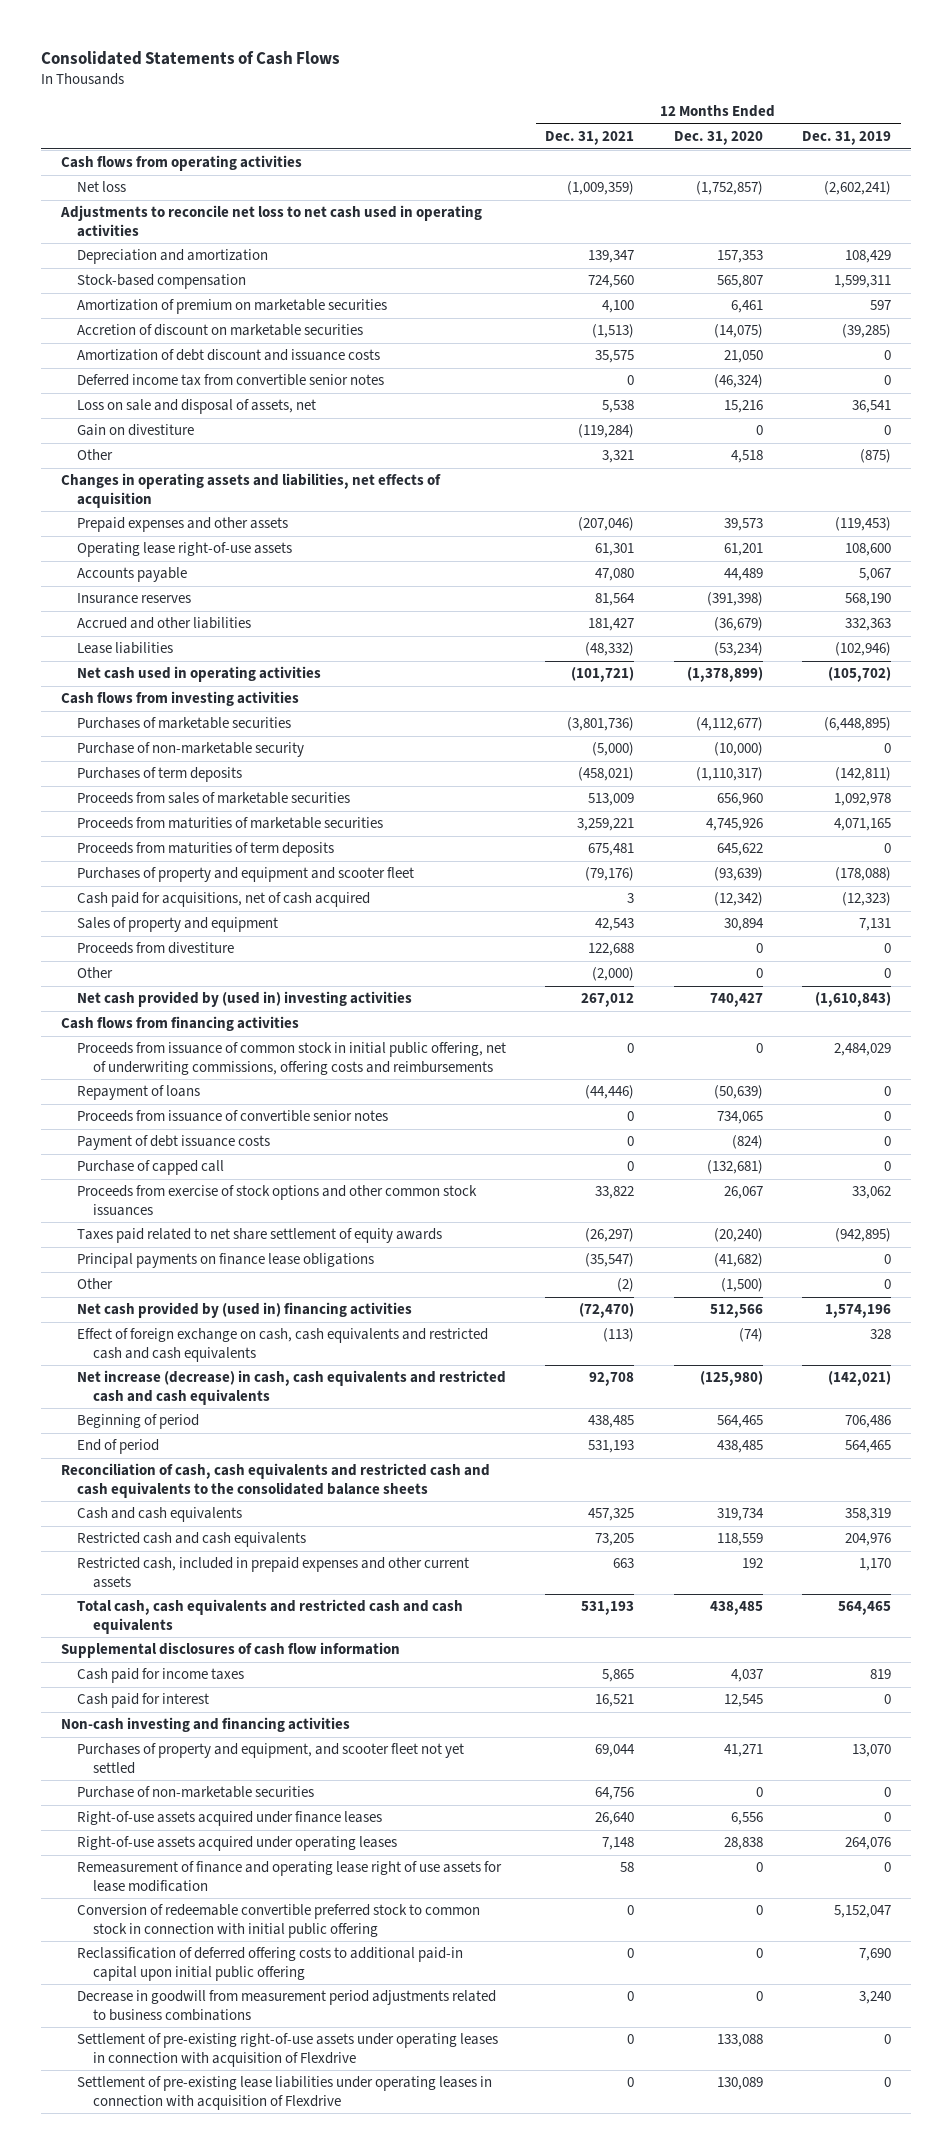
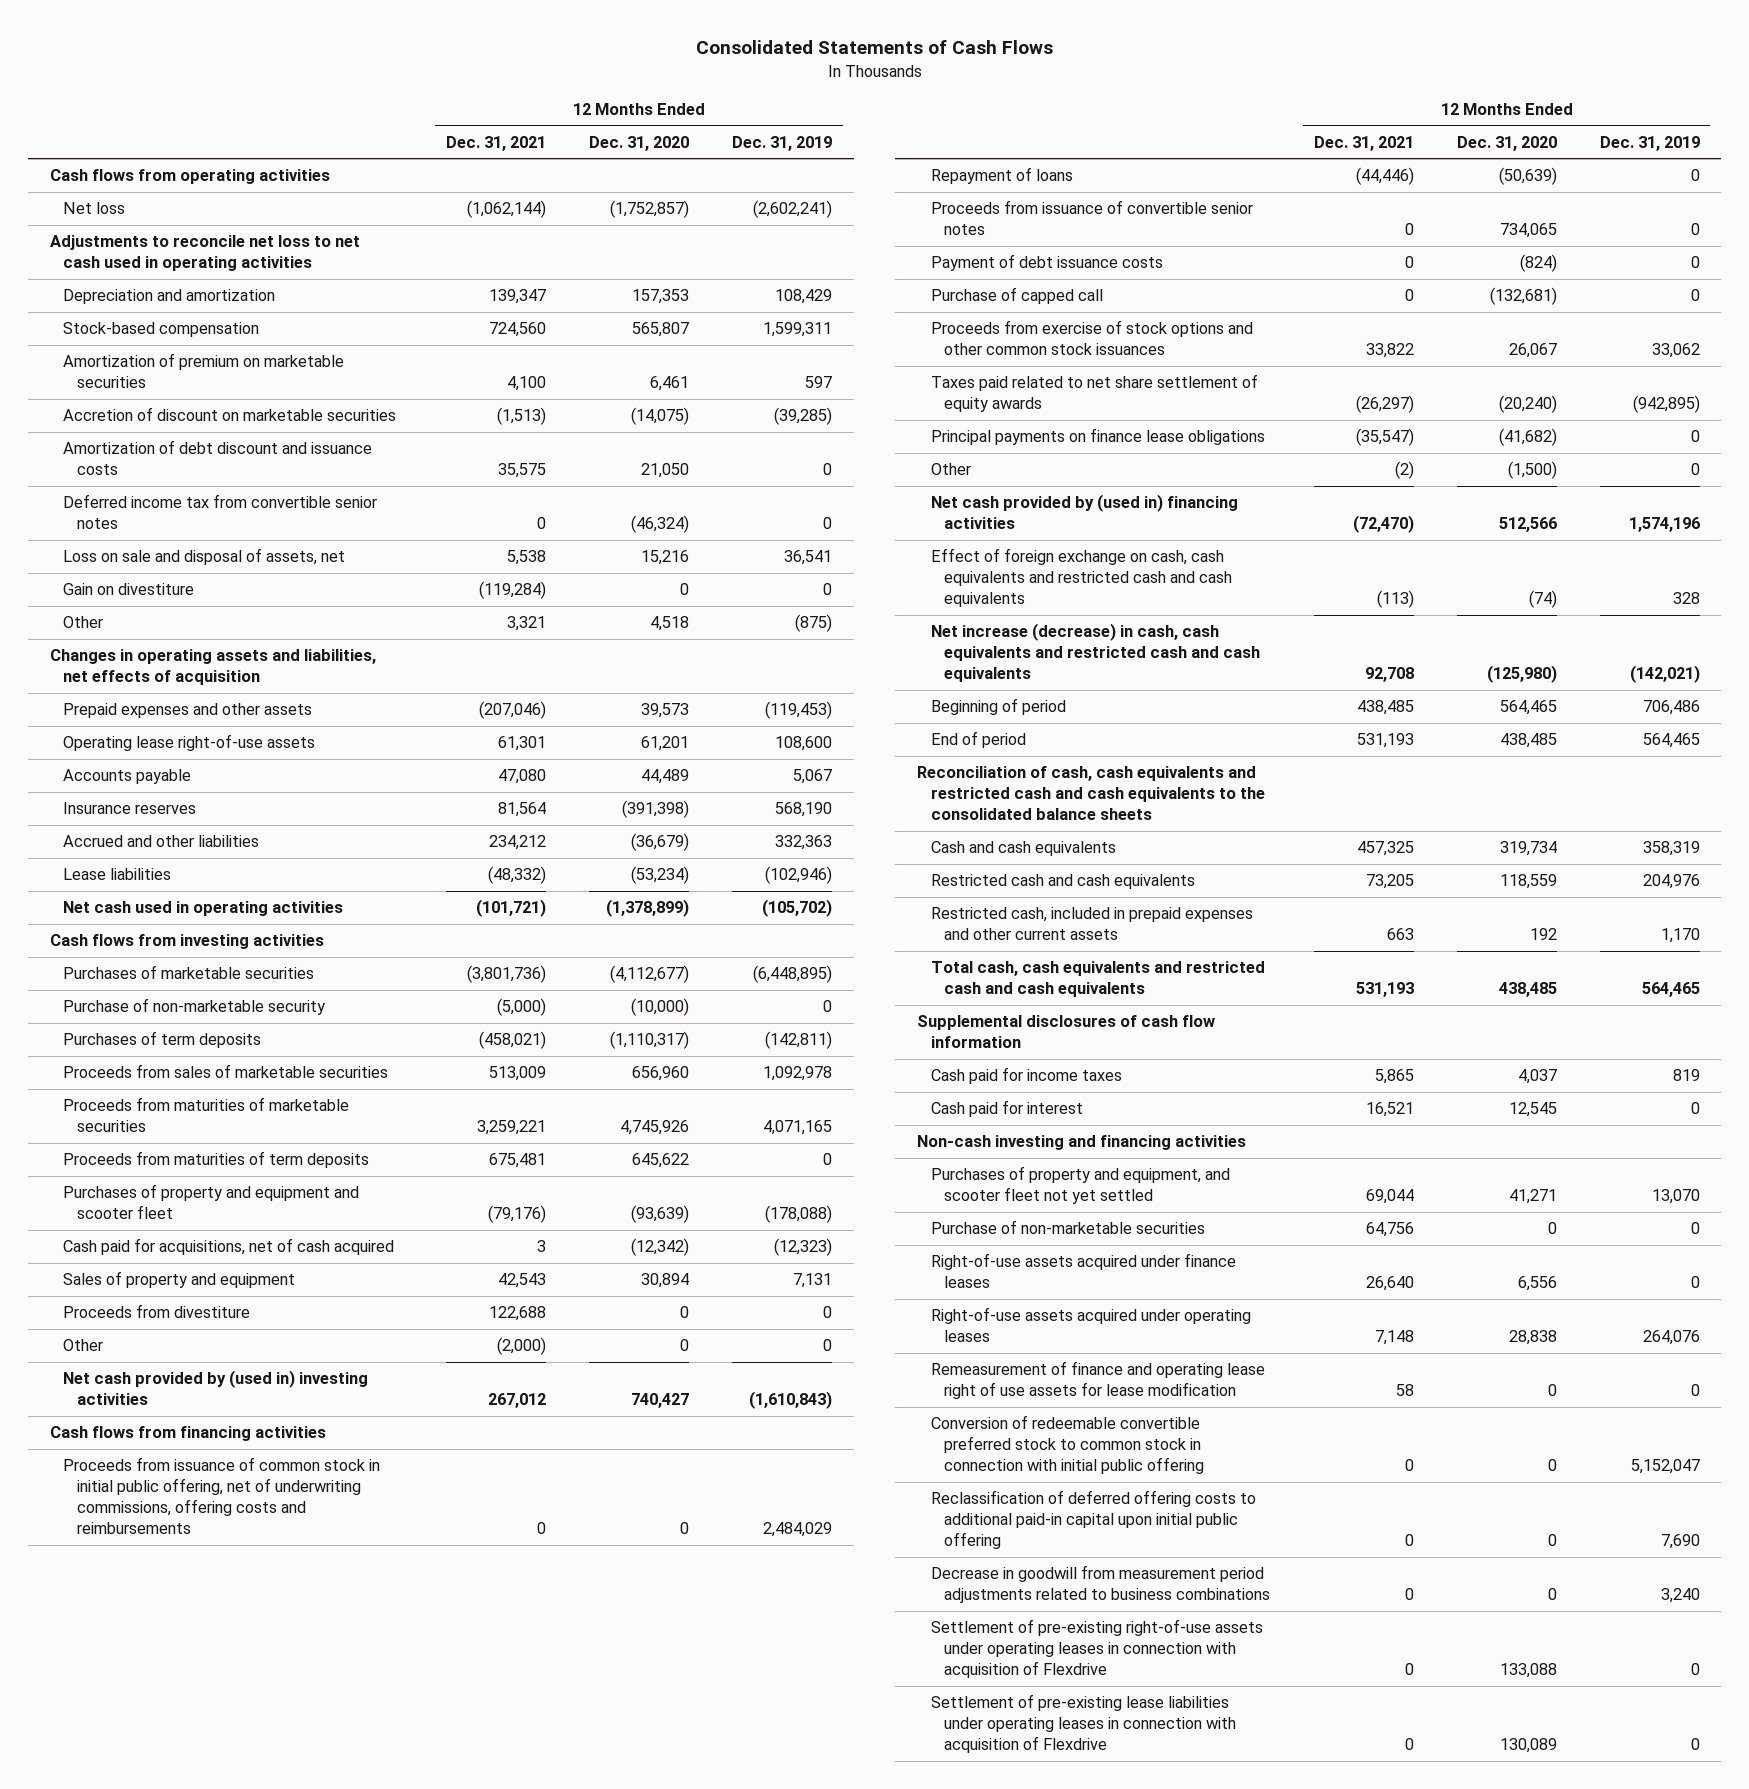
[567,181,635,196] (1,009,359) -> [467,200,547,219] (1,062,144)
[588,618,635,632] 181,427 -> [489,835,547,851] 234,212

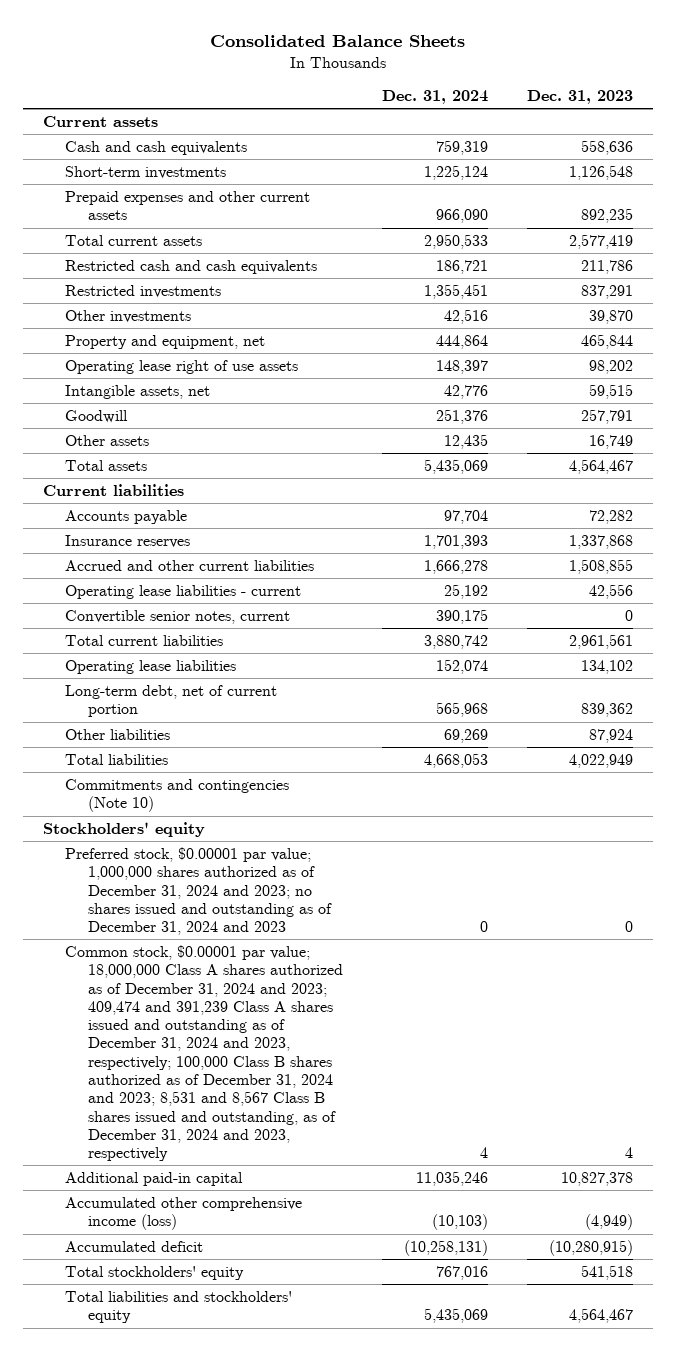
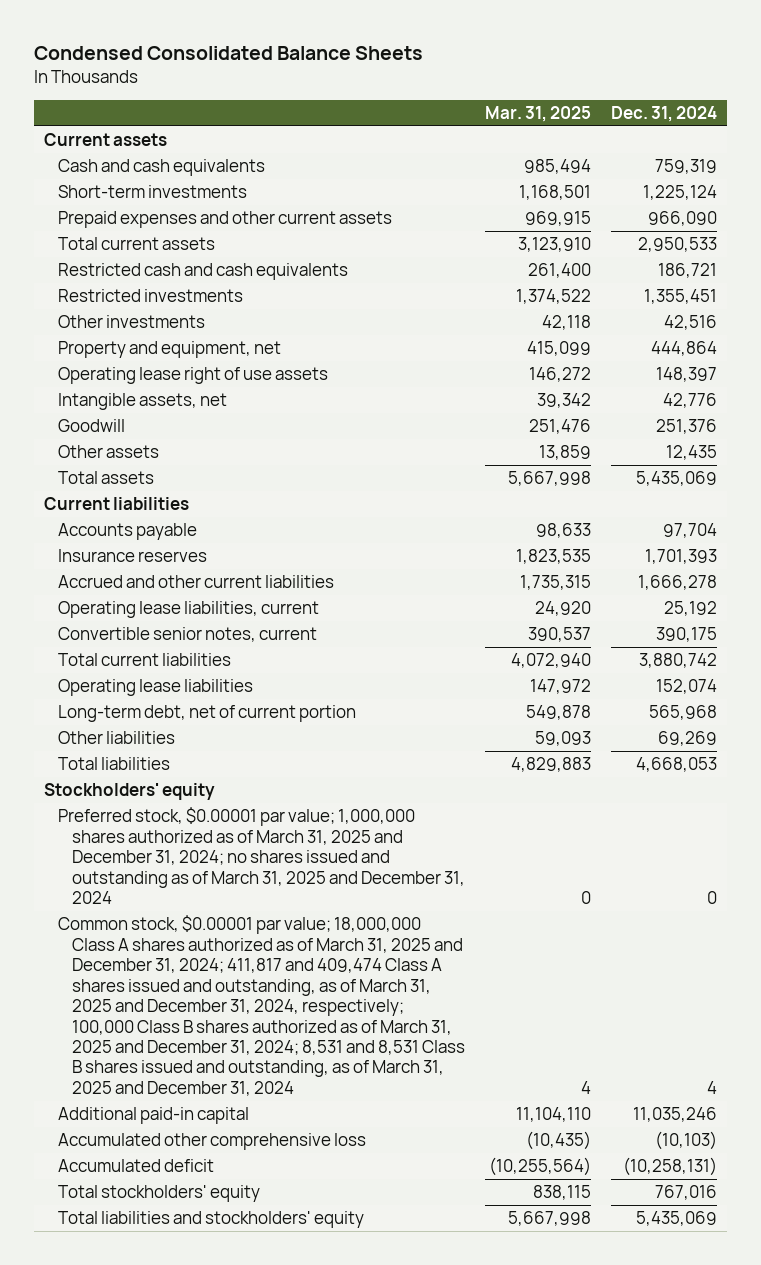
[209,34,465,47] Consolidated Balance Sheets -> [33,46,423,61] Condensed Consolidated Balance Sheets
[527,90,634,105] Dec. 31, 2023 -> none
none -> [485,106,592,123] Mar. 31, 2025
[65,584,302,599] Operating lease liabilities - current -> [58,601,320,619] Operating lease liabilities, current
[65,778,290,813] Commitments and contingencies (Note 10) -> none
[65,846,332,936] Preferred stock, $0.00001 par value; 1,000,000 shares authorized as of December 31, 2024 and 2023; no shares issued and outstanding as of December 31, 2024 and 2023 -> [58,807,466,905] Preferred stock, $0.00001 par value; 1,000,000 shares authorized as of March 31, 2025 and December 31, 2024; no shares issued and outstanding as of March 31, 2025 and December 31, 2024
[65,944,343,1162] Common stock, $0.00001 par value; 18,000,000 Class A shares authorized as of December 31, 2024 and 2023; 409,474 and 391,239 Class A shares issued and outstanding as of December 31, 2024 and 2023, respectively; 100,000 Class B shares authorized as of December 31, 2024 and 2023; 8,531 and 8,567 Class B shares issued and outstanding, as of December 31, 2024 and 2023, respectively -> [58,915,466,1096] Common stock, $0.00001 par value; 18,000,000 Class A shares authorized as of March 31, 2025 and December 31, 2024; 411,817 and 409,474 Class A shares issued and outstanding, as of March 31, 2025 and December 31, 2024, respectively; 100,000 Class B shares authorized as of March 31, 2025 and December 31, 2024; 8,531 and 8,531 Class B shares issued and outstanding, as of March 31, 2025 and December 31, 2024
[65,1196,303,1231] Accumulated other comprehensive income (loss) -> [58,1133,367,1151] Accumulated other comprehensive loss

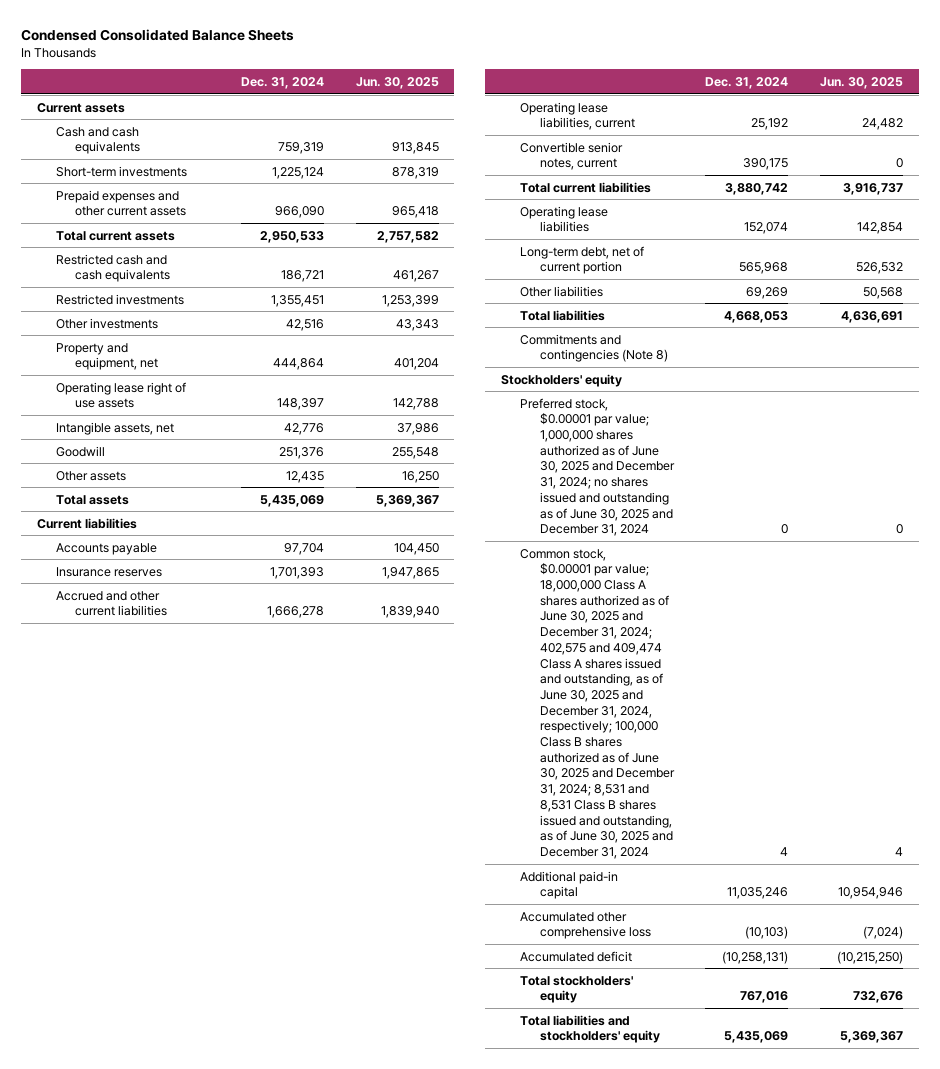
[485,106,592,123] Mar. 31, 2025 -> none
none -> [355,76,439,89] Jun. 30, 2025
none -> [520,333,668,363] Commitments and contingencies (Note 8)
[58,807,466,905] Preferred stock, $0.00001 par value; 1,000,000 shares authorized as of March 31, 2025 and December 31, 2024; no shares issued and outstanding as of March 31, 2025 and December 31, 2024 -> [520,397,675,537] Preferred stock, $0.00001 par value; 1,000,000 shares authorized as of June 30, 2025 and December 31, 2024; no shares issued and outstanding as of June 30, 2025 and December 31, 2024
[58,915,466,1096] Common stock, $0.00001 par value; 18,000,000 Class A shares authorized as of March 31, 2025 and December 31, 2024; 411,817 and 409,474 Class A shares issued and outstanding, as of March 31, 2025 and December 31, 2024, respectively; 100,000 Class B shares authorized as of March 31, 2025 and December 31, 2024; 8,531 and 8,531 Class B shares issued and outstanding, as of March 31, 2025 and December 31, 2024 -> [520,548,675,860] Common stock, $0.00001 par value; 18,000,000 Class A shares authorized as of June 30, 2025 and December 31, 2024; 402,575 and 409,474 Class A shares issued and outstanding, as of June 30, 2025 and December 31, 2024, respectively; 100,000 Class B shares authorized as of June 30, 2025 and December 31, 2024; 8,531 and 8,531 Class B shares issued and outstanding, as of June 30, 2025 and December 31, 2024

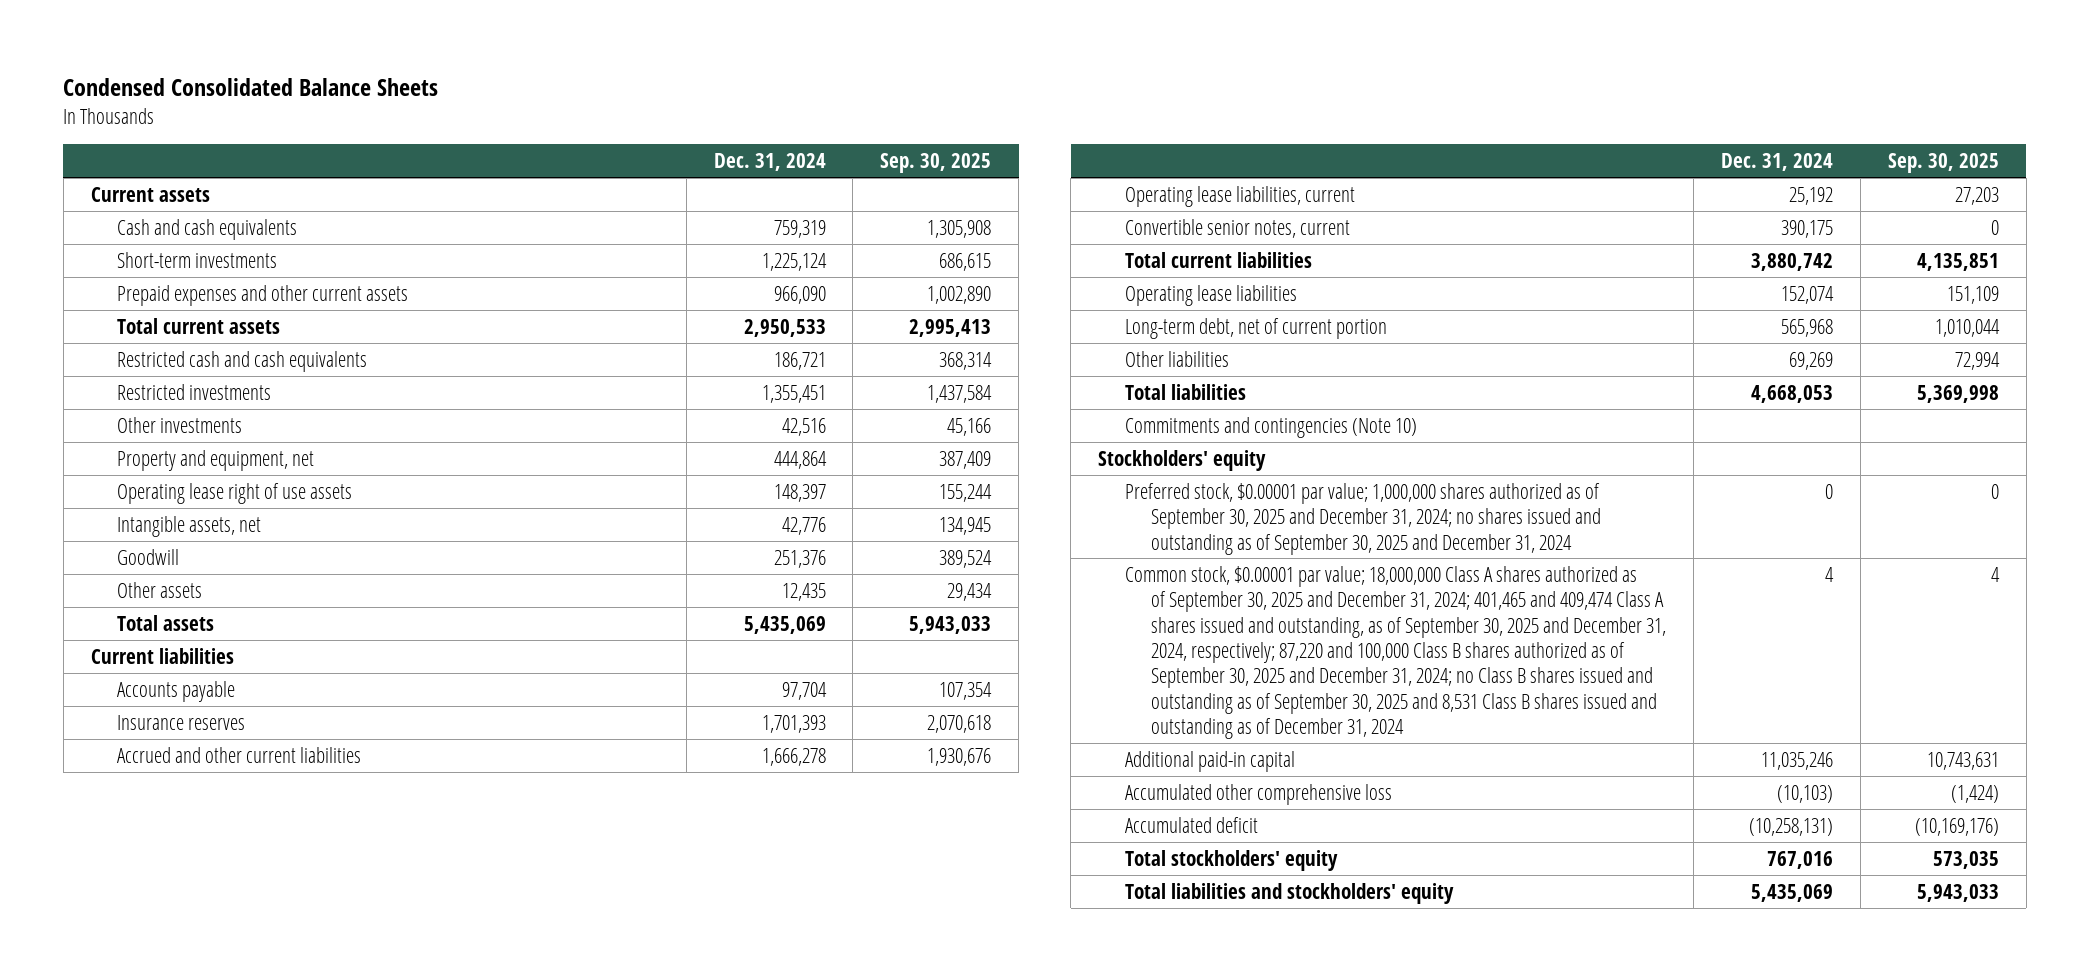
[355,76,439,89] Jun. 30, 2025 -> none
none -> [880,153,992,174] Sep. 30, 2025
[520,333,668,363] Commitments and contingencies (Note 8) -> [1124,416,1417,438] Commitments and contingencies (Note 10)
[520,397,675,537] Preferred stock, $0.00001 par value; 1,000,000 shares authorized as of June 30, 2025 and December 31, 2024; no shares issued and outstanding as of June 30, 2025 and December 31, 2024 -> [1124,482,1602,555] Preferred stock, $0.00001 par value; 1,000,000 shares authorized as of September 30, 2025 and December 31, 2024; no shares issued and outstanding as of September 30, 2025 and December 31, 2024
[520,548,675,860] Common stock, $0.00001 par value; 18,000,000 Class A shares authorized as of June 30, 2025 and December 31, 2024; 402,575 and 409,474 Class A shares issued and outstanding, as of June 30, 2025 and December 31, 2024, respectively; 100,000 Class B shares authorized as of June 30, 2025 and December 31, 2024; 8,531 and 8,531 Class B shares issued and outstanding, as of June 30, 2025 and December 31, 2024 -> [1124,565,1667,740] Common stock, $0.00001 par value; 18,000,000 Class A shares authorized as of September 30, 2025 and December 31, 2024; 401,465 and 409,474 Class A shares issued and outstanding, as of September 30, 2025 and December 31, 2024, respectively; 87,220 and 100,000 Class B shares authorized as of September 30, 2025 and December 31, 2024; no Class B shares issued and outstanding as of September 30, 2025 and 8,531 Class B shares issued and outstanding as of December 31, 2024

